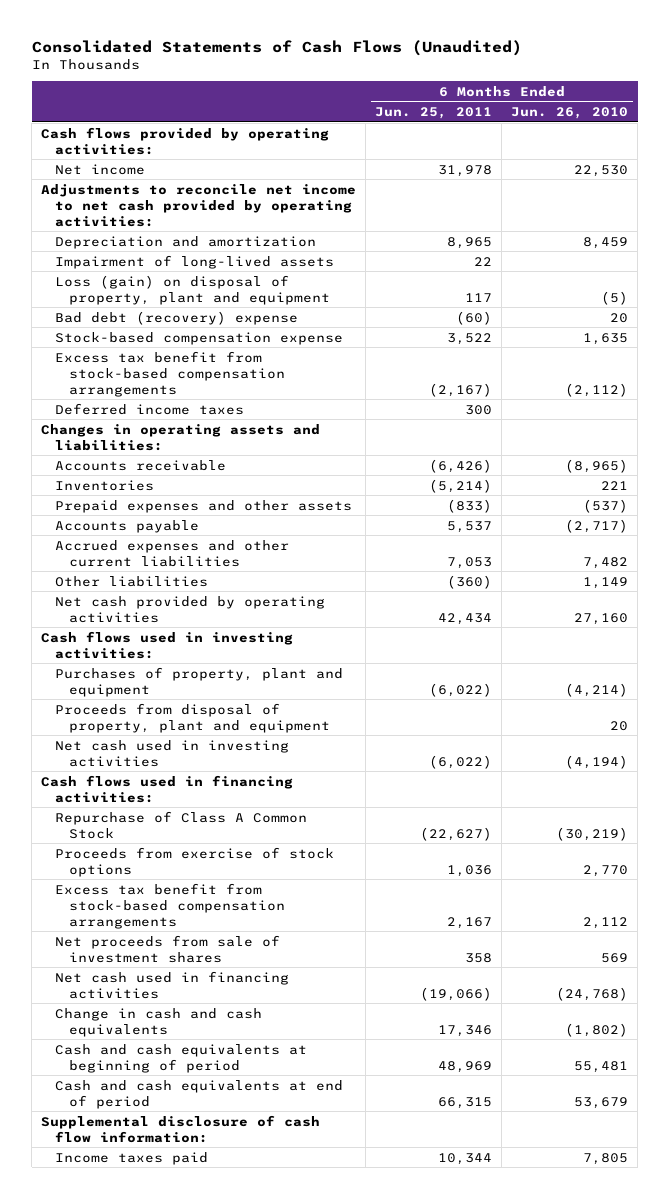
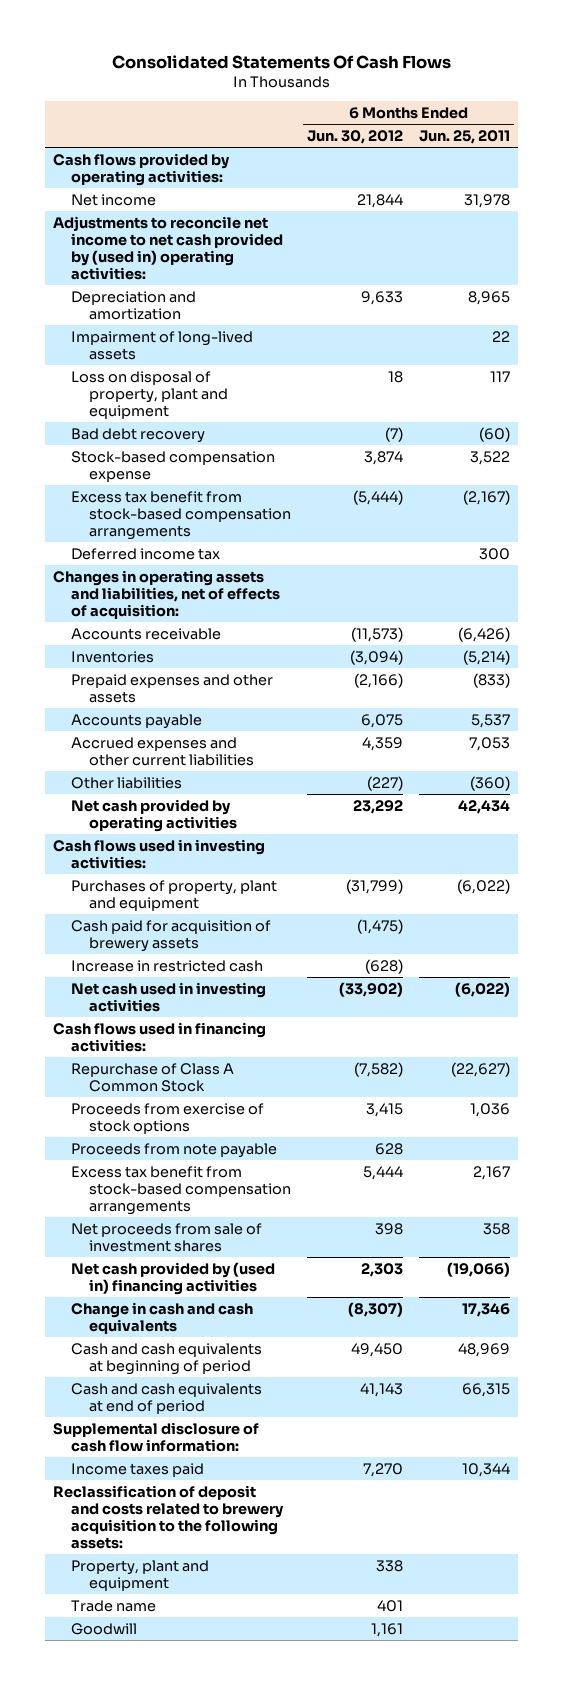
[31,39,522,56] Consolidated Statements of Cash Flows (Unaudited) -> [111,54,451,69] Consolidated Statements Of Cash Flows
[511,107,629,120] Jun. 26, 2010 -> none
none -> [307,130,404,145] Jun. 30, 2012
[41,183,357,227] Adjustments to reconcile net income to net cash provided by operating activities: -> [53,215,284,280] Adjustments to reconcile net income to net cash provided by (used in) operating activities:
[55,274,330,305] Loss (gain) on disposal of property, plant and equipment -> [71,370,228,419] Loss on disposal of property, plant and equipment
[55,310,299,325] Bad debt (recovery) expense -> [71,427,206,443] Bad debt recovery
[55,402,245,415] Deferred income taxes -> [71,547,221,560] Deferred income tax
[41,423,321,451] Changes in operating assets and liabilities: -> [53,569,281,619] Changes in operating assets and liabilities, net of effects of acquisition:
[55,702,330,733] Proceeds from disposal of property, plant and equipment -> none
none -> [71,919,272,952] Cash paid for acquisition of brewery assets
none -> [71,959,264,972] Increase in restricted cash
none -> [71,1142,278,1158] Proceeds from note payable
[55,970,290,999] Net cash used in financing activities -> [71,1261,276,1295] Net cash provided by (used in) financing activities
none -> [53,1484,285,1549] Reclassification of deposit and costs related to brewery acquisition to the following assets:
none -> [71,1559,210,1591] Property, plant and equipment
none -> [71,1599,157,1612] Trade name
none -> [71,1622,138,1635] Goodwill

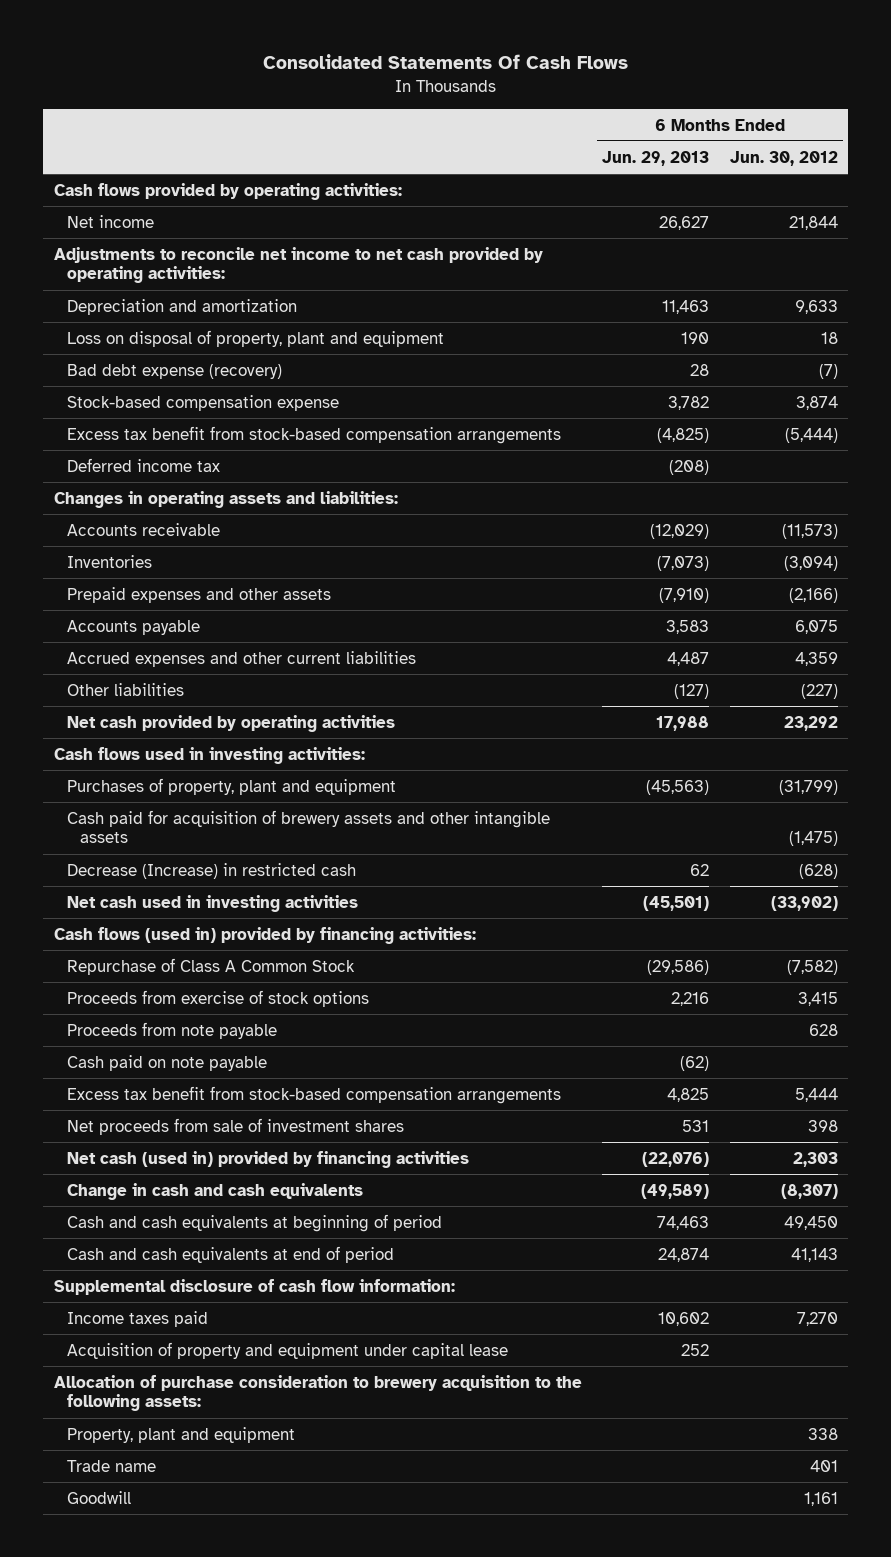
[419,130,511,145] Jun. 25, 2011 -> none
none -> [602,150,710,166] Jun. 29, 2013
[53,215,284,280] Adjustments to reconcile net income to net cash provided by (used in) operating activities: -> [53,246,543,284] Adjustments to reconcile net income to net cash provided by operating activities:
[71,330,254,360] Impairment of long-lived assets -> none
[71,427,206,443] Bad debt recovery -> [66,363,282,379] Bad debt expense (recovery)
[53,569,281,619] Changes in operating assets and liabilities, net of effects of acquisition: -> [53,490,398,508] Changes in operating assets and liabilities:
[71,919,272,952] Cash paid for acquisition of brewery assets -> [66,809,550,844] Cash paid for acquisition of brewery assets and other intangible assets
[71,959,264,972] Increase in restricted cash -> [66,862,356,879] Decrease (Increase) in restricted cash
[53,1021,267,1052] Cash flows used in financing activities: -> [53,926,476,944] Cash flows (used in) provided by financing activities:
none -> [66,1054,267,1071] Cash paid on note payable
[71,1261,276,1295] Net cash provided by (used in) financing activities -> [66,1150,469,1168] Net cash (used in) provided by financing activities
none -> [66,1341,508,1359] Acquisition of property and equipment under capital lease
[53,1484,285,1549] Reclassification of deposit and costs related to brewery acquisition to the following assets: -> [53,1374,582,1412] Allocation of purchase consideration to brewery acquisition to the following assets:

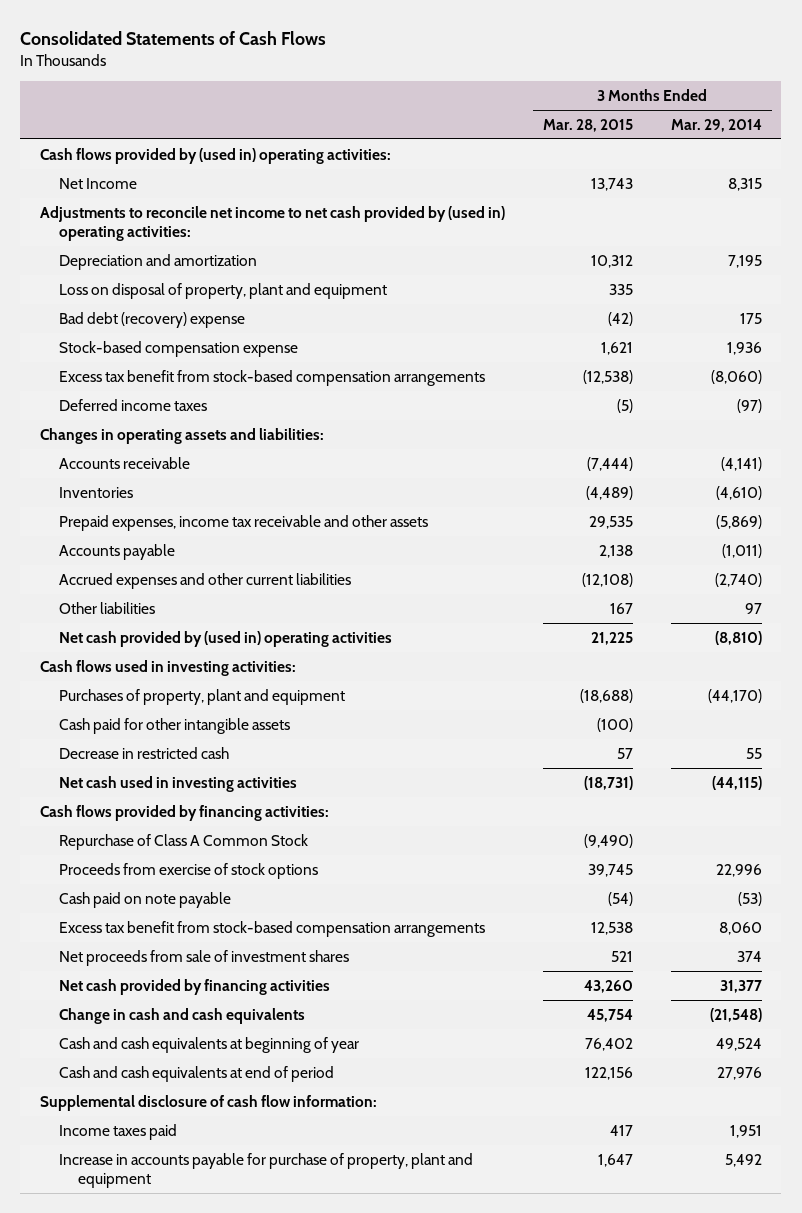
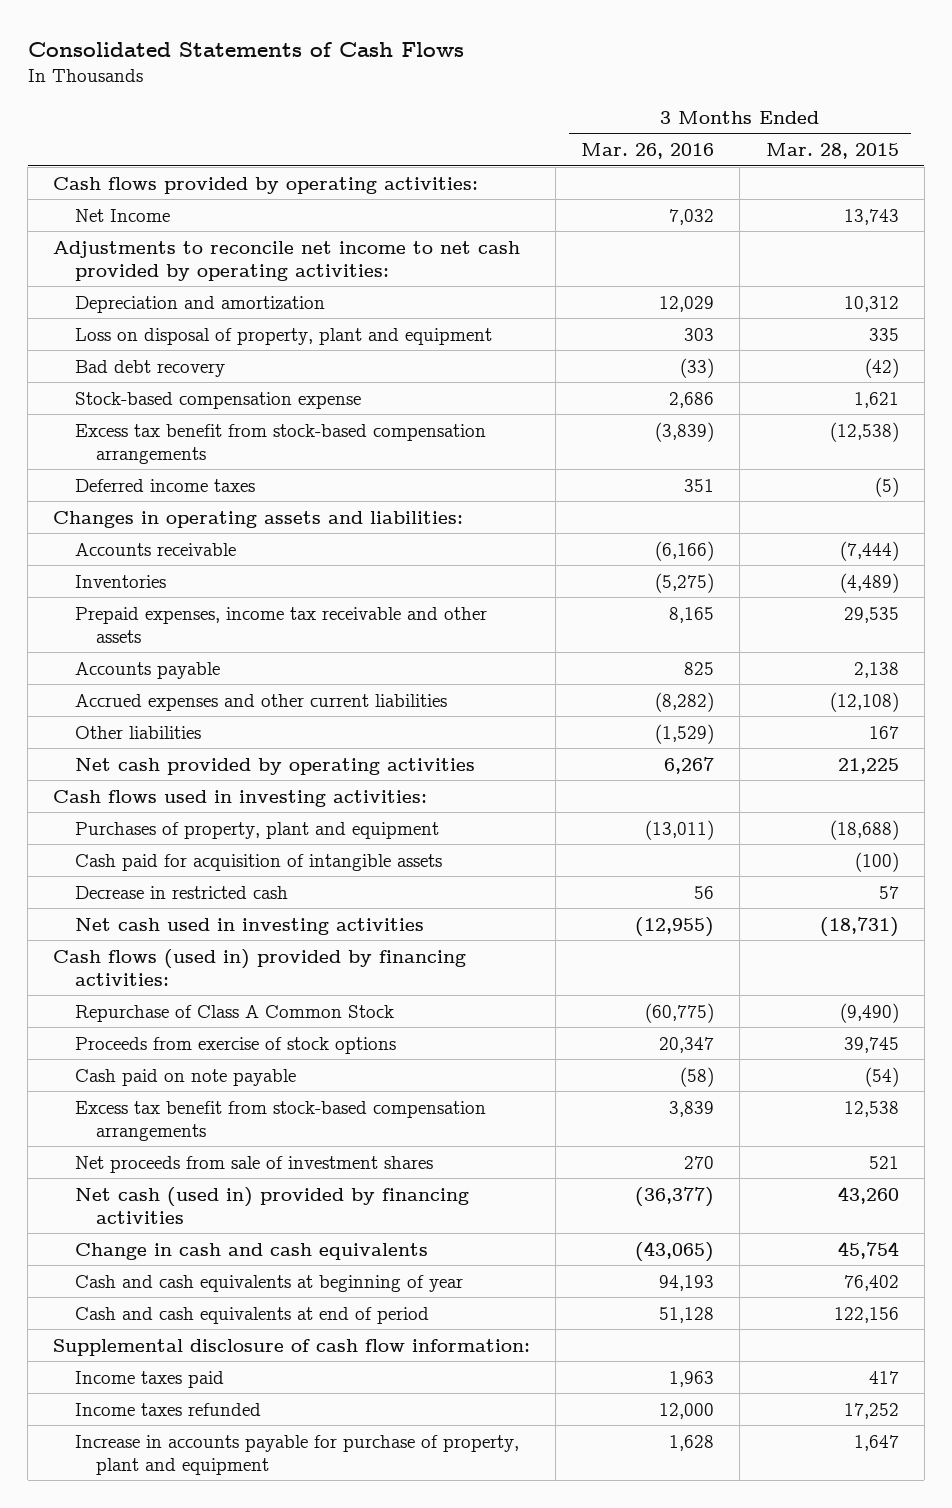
[671,118,763,132] Mar. 29, 2014 -> none
none -> [581,143,715,160] Mar. 26, 2016
[39,147,391,164] Cash flows provided by (used in) operating activities: -> [53,176,479,194] Cash flows provided by operating activities:
[39,205,505,241] Adjustments to reconcile net income to net cash provided by (used in) operating activities: -> [53,240,521,281] Adjustments to reconcile net income to net cash provided by operating activities:
[58,311,245,328] Bad debt (recovery) expense -> [74,359,225,377] Bad debt recovery
[58,630,392,647] Net cash provided by (used in) operating activities -> [74,757,475,775] Net cash provided by operating activities
[58,717,290,734] Cash paid for other intangible assets -> [74,853,442,871] Cash paid for acquisition of intangible assets
[39,804,329,821] Cash flows provided by financing activities: -> [53,948,467,986] Cash flows (used in) provided by financing activities:
[58,978,330,995] Net cash provided by financing activities -> [74,1186,469,1224] Net cash (used in) provided by financing activities
none -> [74,1402,261,1416] Income taxes refunded

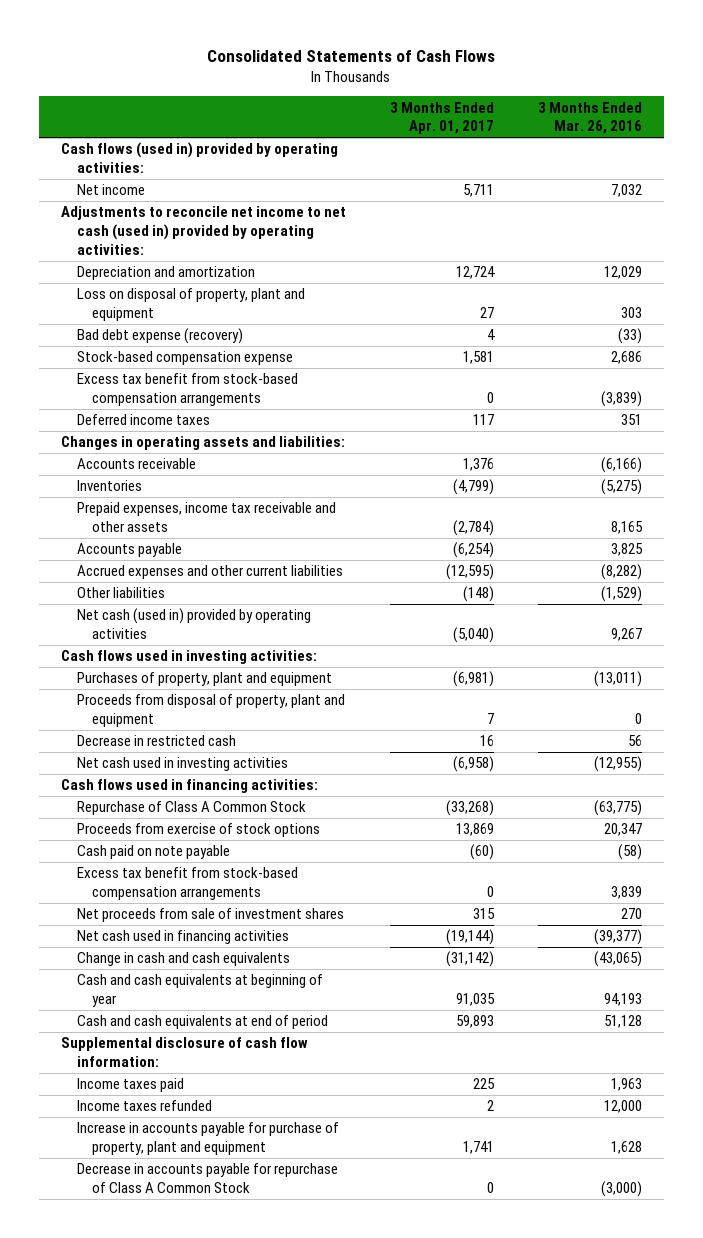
[765,143,899,160] Mar. 28, 2015 -> none
none -> [389,101,494,135] 3 Months Ended Apr. 01, 2017
[53,176,479,194] Cash flows provided by operating activities: -> [60,142,338,174] Cash flows (used in) provided by operating activities:
[74,208,170,222] Net Income -> [76,184,145,196] Net income
[53,240,521,281] Adjustments to reconcile net income to net cash provided by operating activities: -> [60,206,346,255] Adjustments to reconcile net income to net cash (used in) provided by operating activities:
[74,359,225,377] Bad debt recovery -> [76,328,243,345] Bad debt expense (recovery)
[684,661,715,675] 825 -> [610,543,643,557] 3,825
[74,757,475,775] Net cash provided by operating activities -> [76,608,311,640] Net cash (used in) provided by operating activities
[664,756,715,774] 6,267 -> [610,628,642,642] 9,267
[74,853,442,871] Cash paid for acquisition of intangible assets -> none
none -> [76,694,345,728] Proceeds from disposal of property, plant and equipment
[53,948,467,986] Cash flows (used in) provided by financing activities: -> [60,779,318,794] Cash flows used in financing activities:
[645,1002,715,1023] (60,775) -> [593,800,642,817] (63,775)
[74,1186,469,1224] Net cash (used in) provided by financing activities -> [76,930,289,945] Net cash used in financing activities
[635,1186,715,1207] (36,377) -> [593,929,642,946] (39,377)
none -> [76,1163,338,1194] Decrease in accounts payable for repurchase of Class A Common Stock

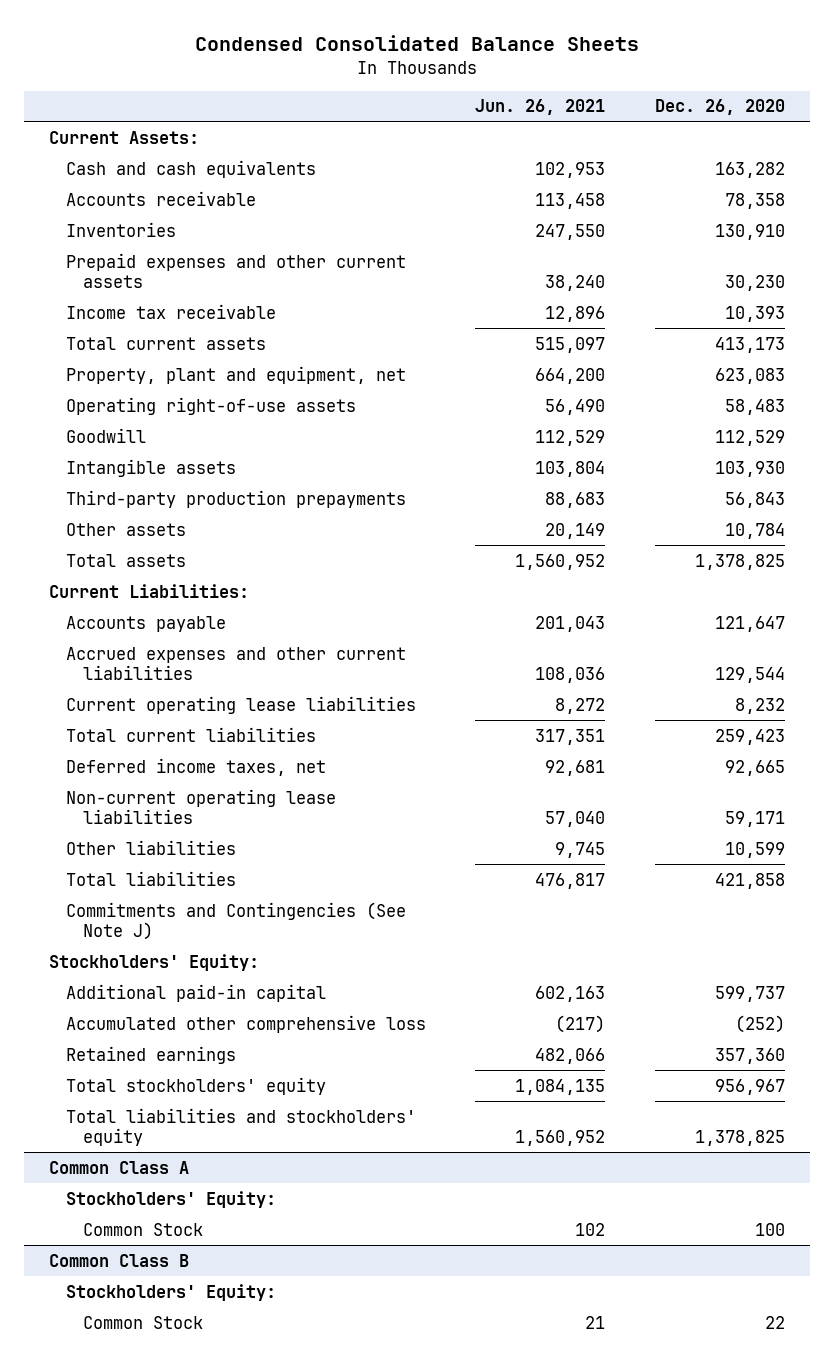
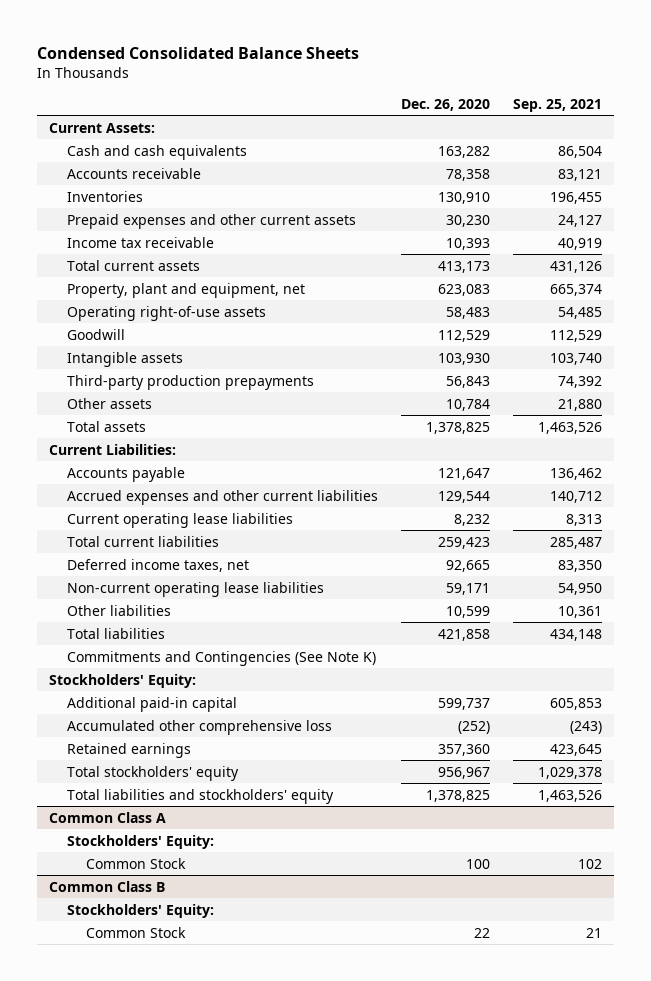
[475,99,606,116] Jun. 26, 2021 -> none
none -> [513,98,603,112] Sep. 25, 2021
[65,901,406,940] Commitments and Contingencies (See Note J) -> [67,650,377,666] Commitments and Contingencies (See Note K)

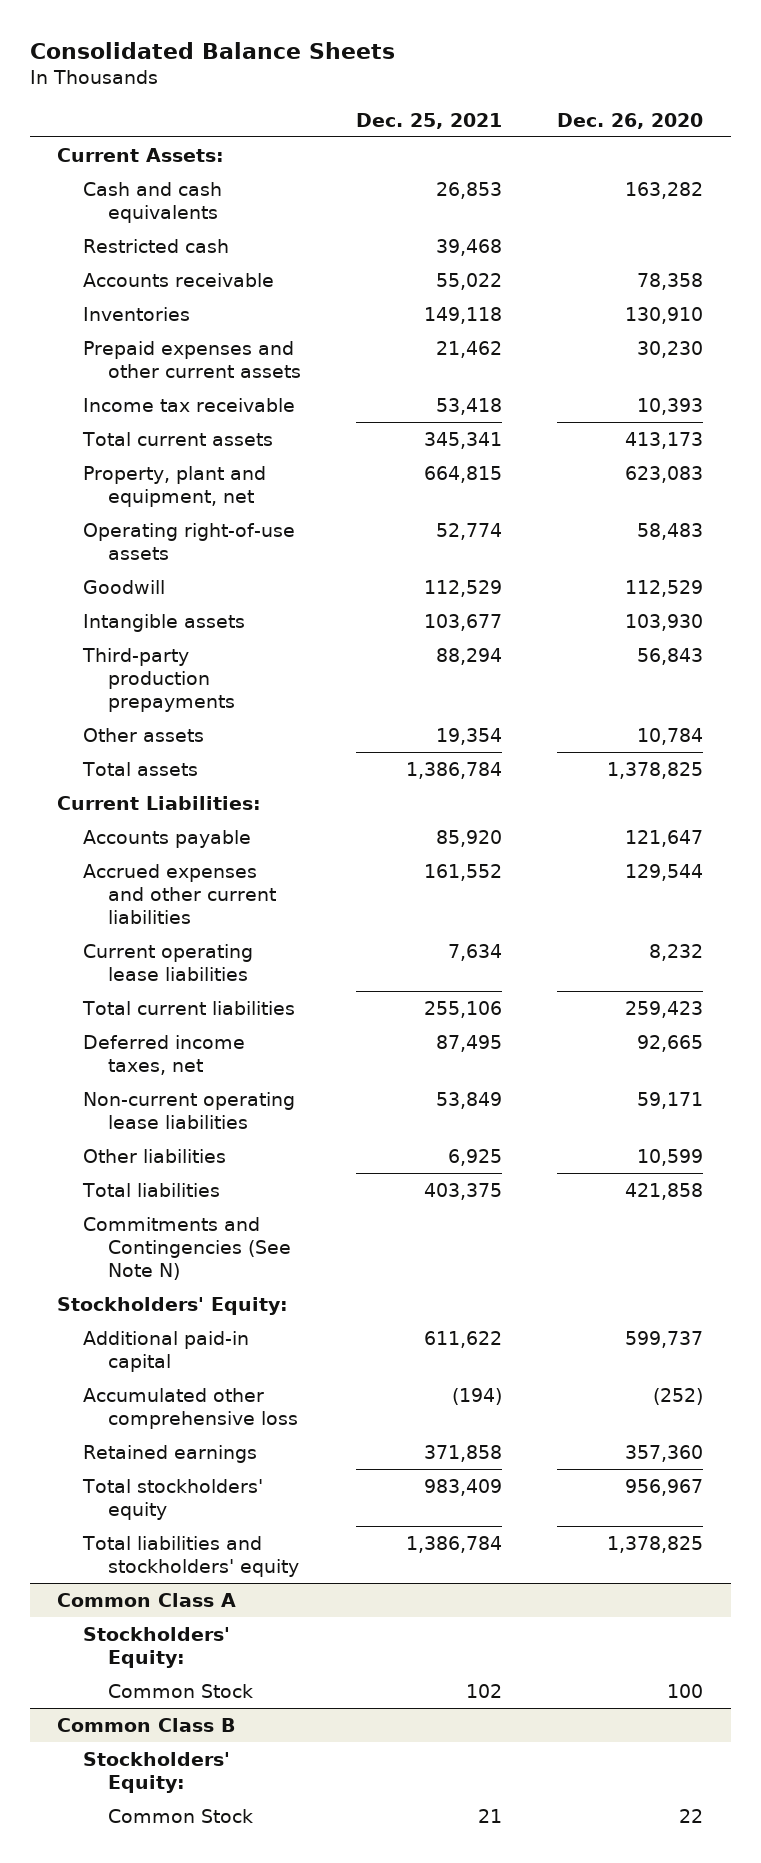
[37,46,360,59] Condensed Consolidated Balance Sheets -> [29,41,395,59] Consolidated Balance Sheets
[513,98,603,112] Sep. 25, 2021 -> none
none -> [356,112,503,129] Dec. 25, 2021
none -> [82,238,229,253] Restricted cash
[67,650,377,666] Commitments and Contingencies (See Note K) -> [82,1216,291,1281] Commitments and Contingencies (See Note N)

